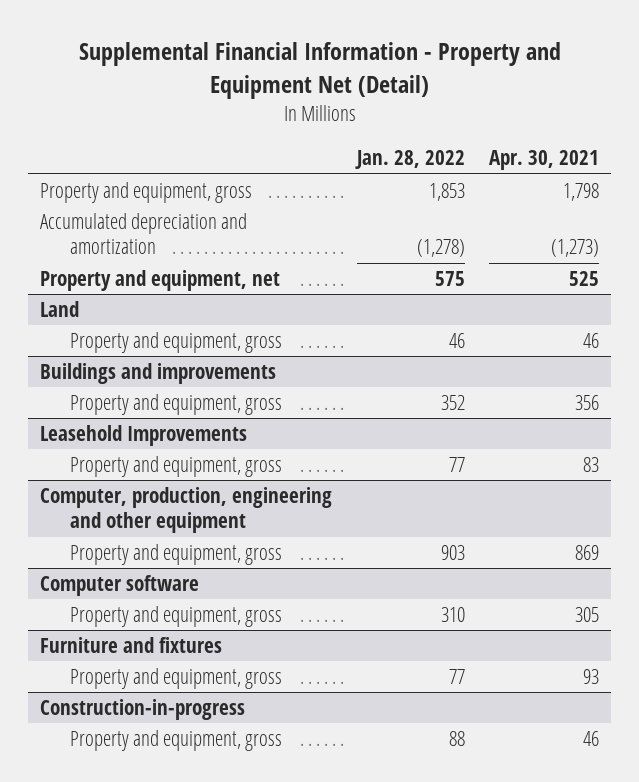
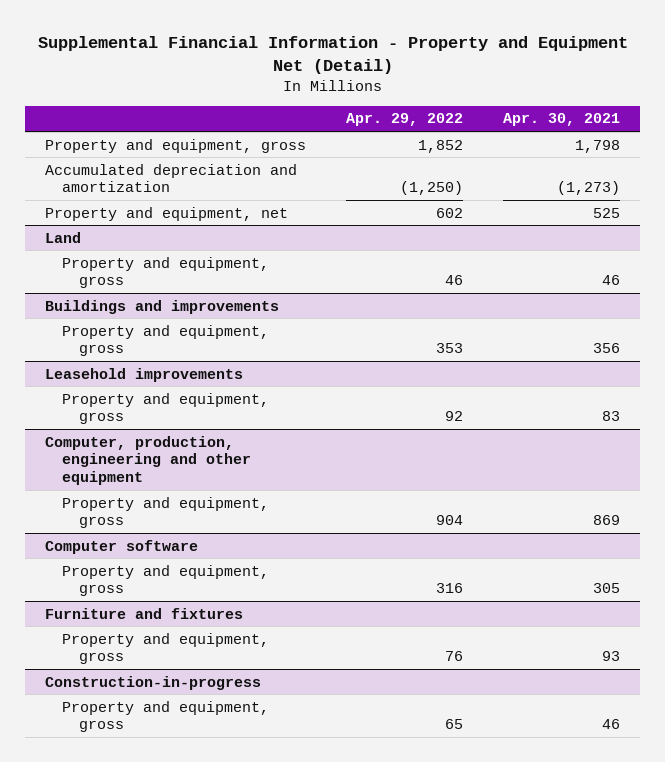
[354,150,465,170] Jan. 28, 2022 -> none
none -> [346,113,464,127] Apr. 29, 2022
[40,425,248,447] Leasehold Improvements -> [45,367,244,382] Leasehold improvements

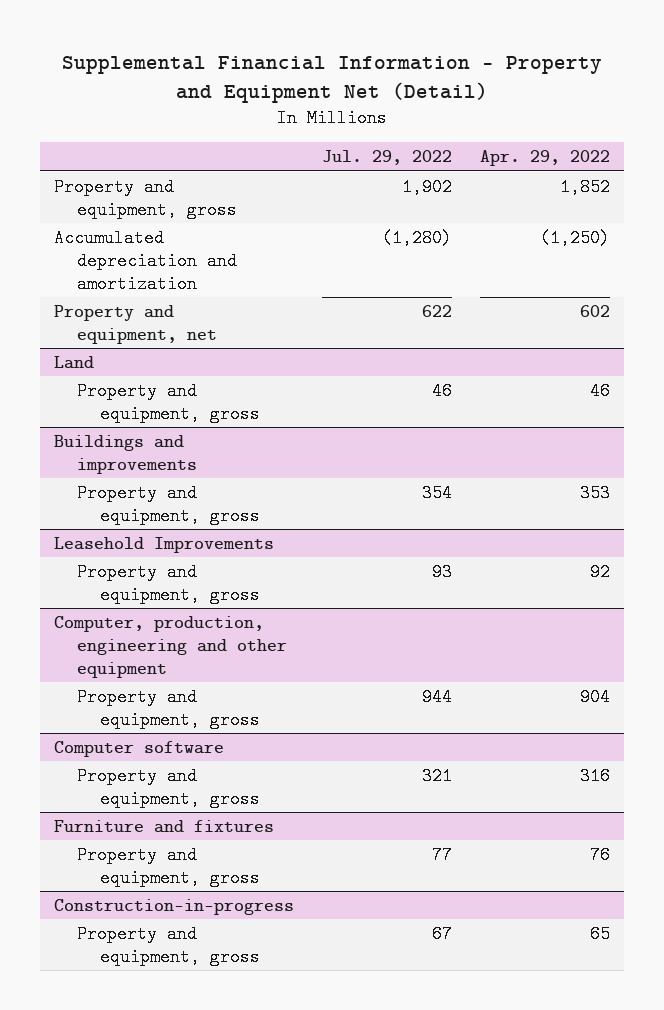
[503,113,621,127] Apr. 30, 2021 -> none
none -> [321,150,452,166] Jul. 29, 2022
[45,367,244,382] Leasehold improvements -> [53,536,274,553] Leasehold Improvements

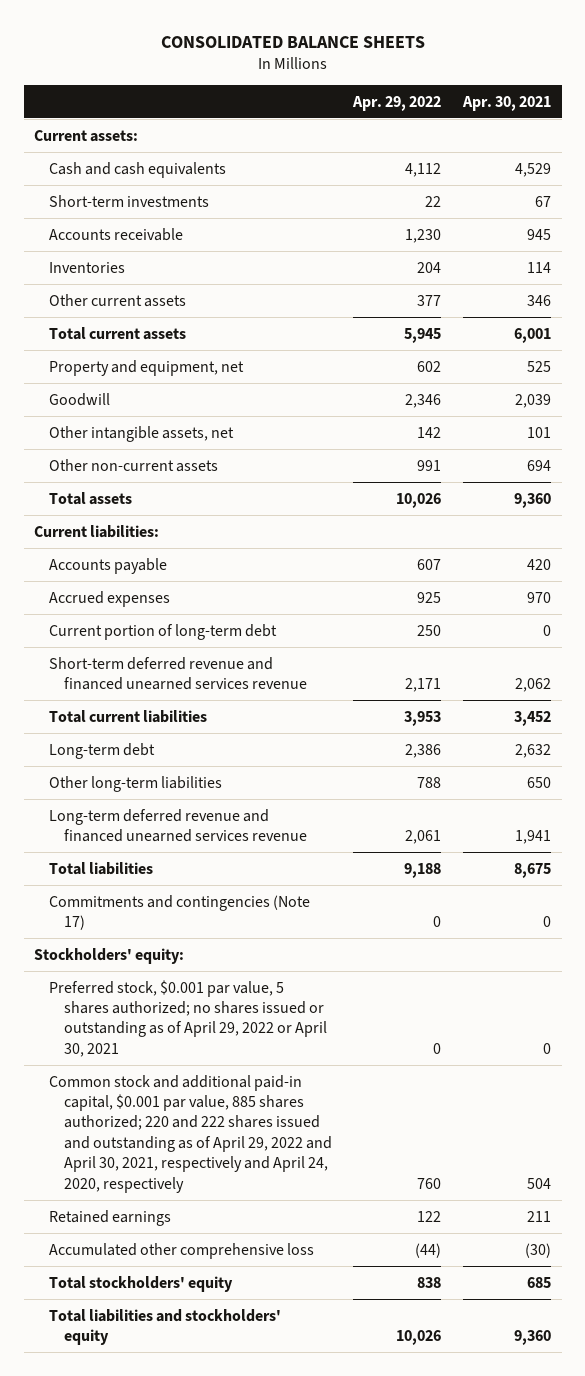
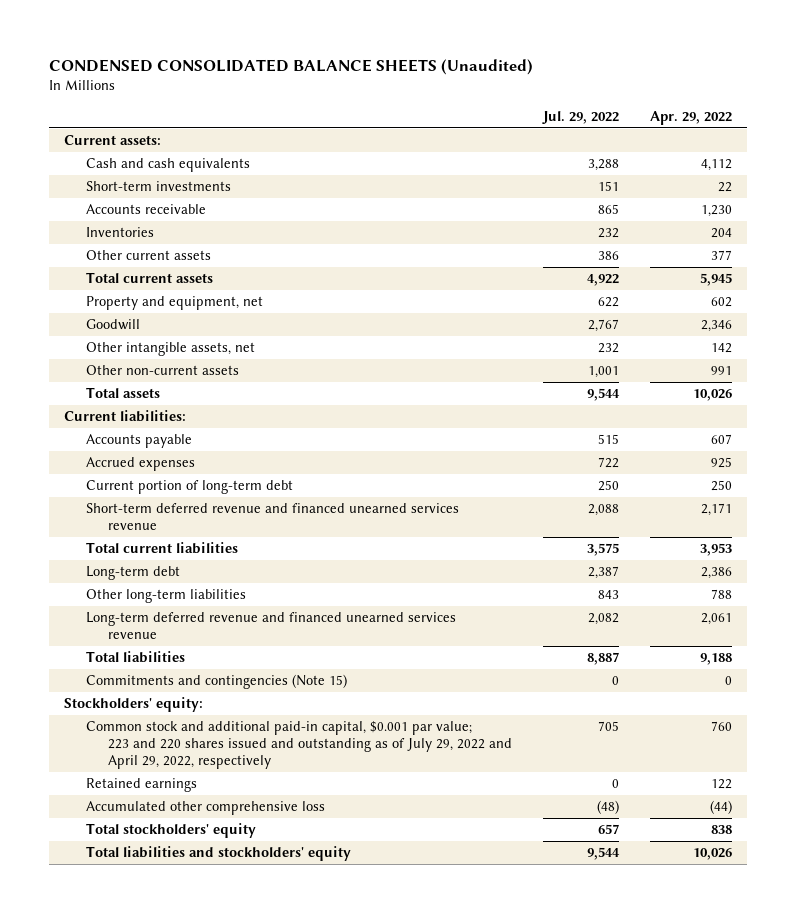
[160,36,425,49] CONSOLIDATED BALANCE SHEETS -> [48,58,533,75] CONDENSED CONSOLIDATED BALANCE SHEETS (Unaudited)
[461,95,551,111] Apr. 30, 2021 -> none
none -> [541,110,619,124] Jul. 29, 2022
[49,894,311,930] Commitments and contingencies (Note 17) -> [85,674,347,690] Commitments and contingencies (Note 15)
[49,979,327,1057] Preferred stock, $0.001 par value, 5 shares authorized; no shares issued or outstanding as of April 29, 2022 or April 30, 2021 -> none
[49,1074,332,1193] Common stock and additional paid-in capital, $0.001 par value, 885 shares authorized; 220 and 222 shares issued and outstanding as of April 29, 2022 and April 30, 2021, respectively and April 24, 2020, respectively -> [85,721,512,769] Common stock and additional paid-in capital, $0.001 par value; 223 and 220 shares issued and outstanding as of July 29, 2022 and April 29, 2022, respectively

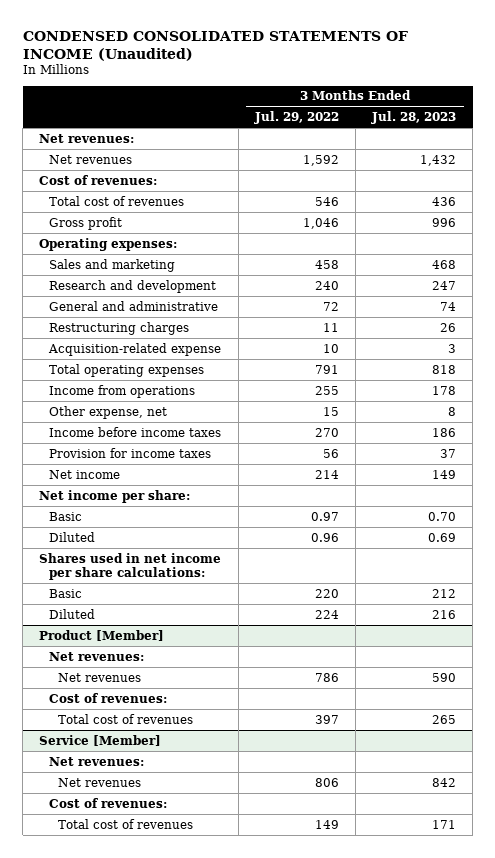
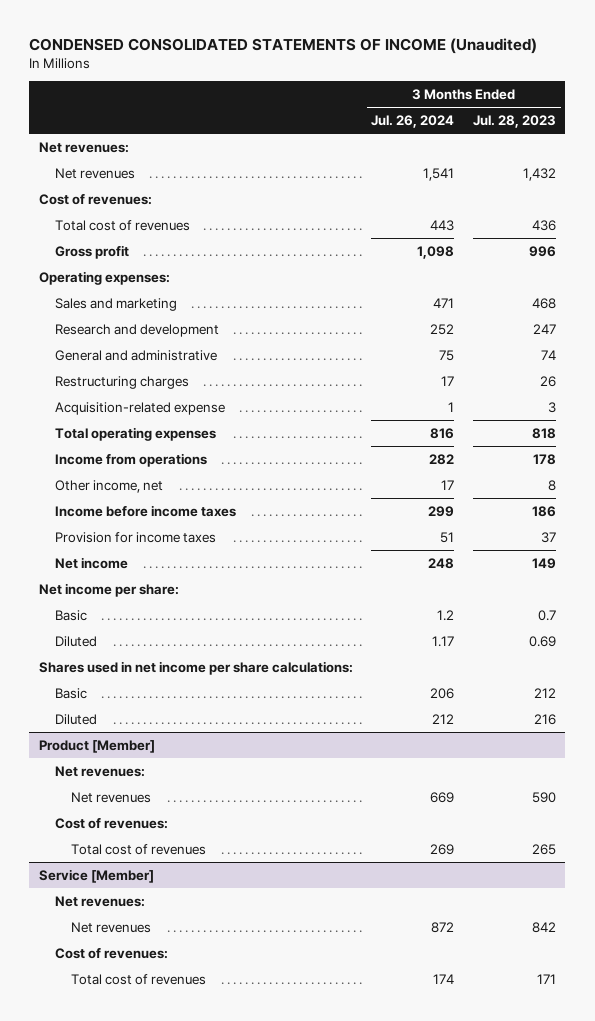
[253,111,339,125] Jul. 29, 2022 -> none
none -> [371,115,455,129] Jul. 26, 2024
[48,405,167,419] Other expense, net -> [54,479,163,493] Other income, net
[428,511,457,521] 0.70 -> [538,609,557,621] 0.7

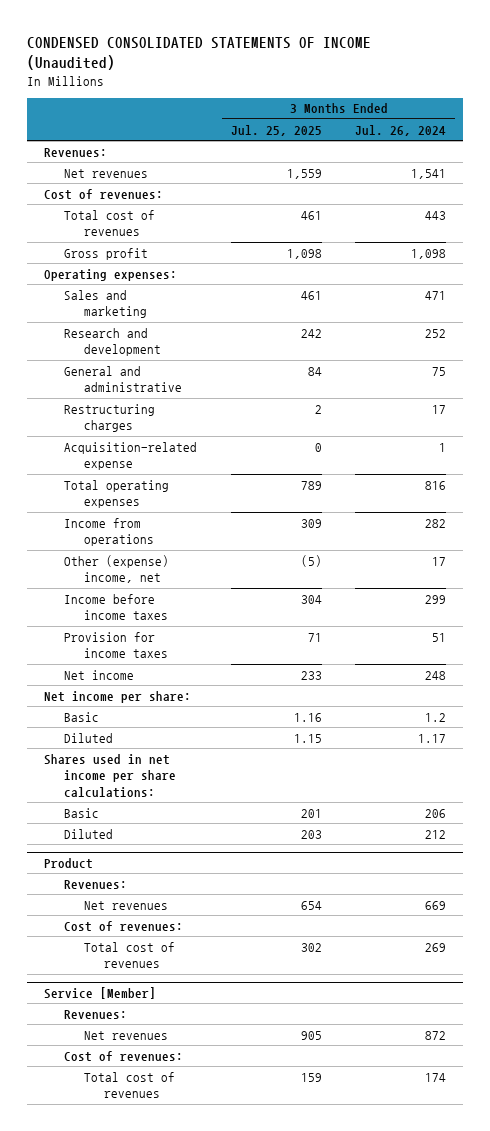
[473,115,557,129] Jul. 28, 2023 -> none
none -> [230,124,322,136] Jul. 25, 2025
[38,141,129,153] Net revenues: -> [43,147,107,157] Revenues:
[54,479,163,493] Other income, net -> [64,554,170,584] Other (expense) income, net
[38,739,155,753] Product [Member] -> [43,858,93,870] Product
[54,765,145,777] Net revenues: -> [64,879,128,889] Revenues:
[54,895,145,907] Net revenues: -> [64,1009,128,1019] Revenues:

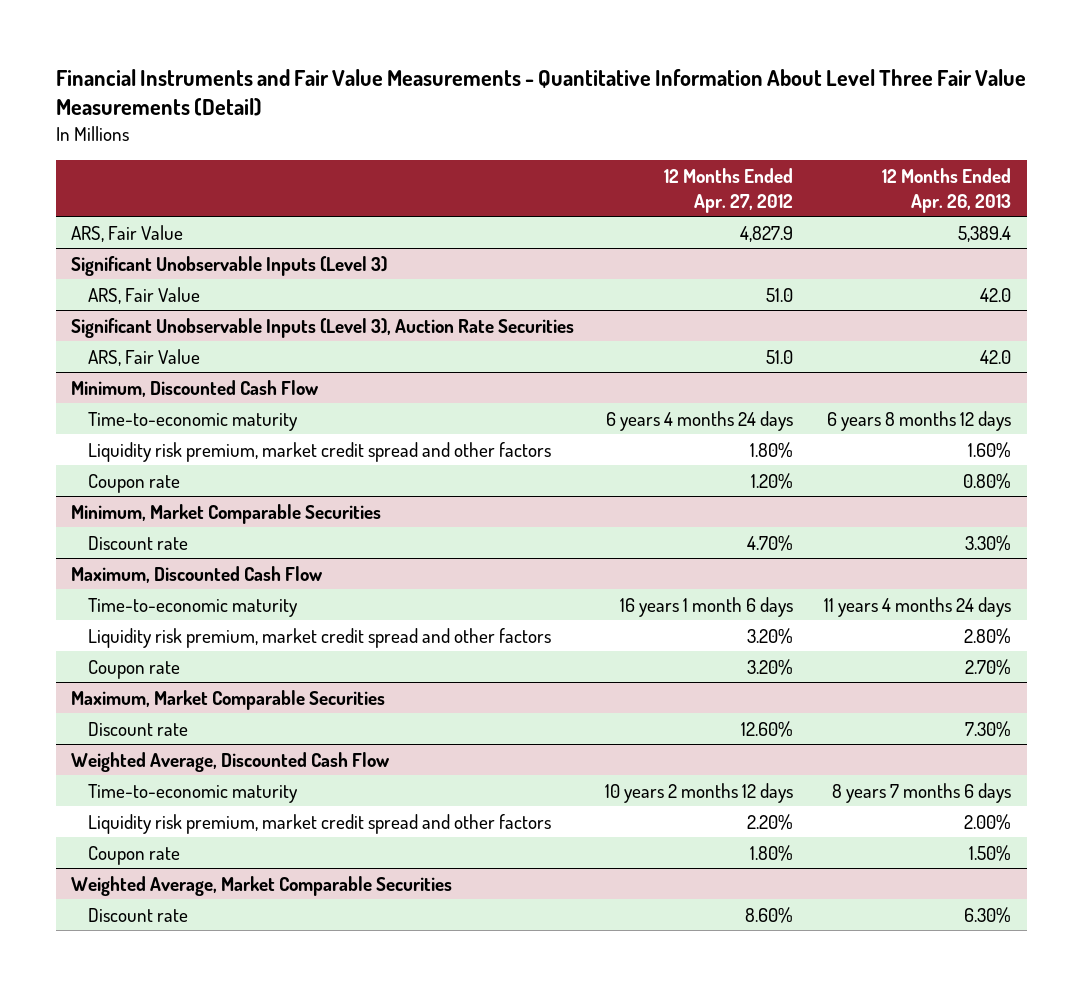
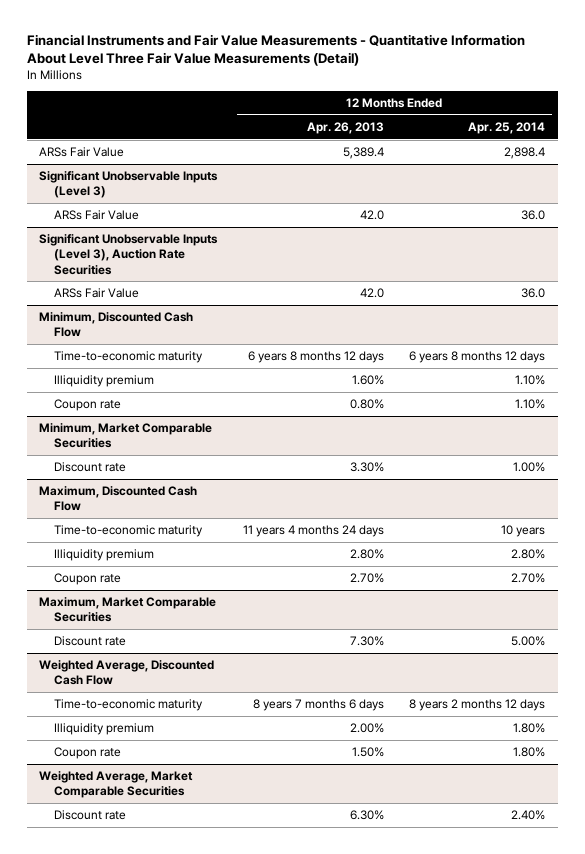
[664,167,794,213] 12 Months Ended Apr. 27, 2012 -> none
none -> [468,121,546,134] Apr. 25, 2014
[71,224,184,242] ARS, Fair Value -> [39,147,125,158] ARSs Fair Value
[87,286,200,304] ARS, Fair Value -> [53,210,139,221] ARSs Fair Value
[87,348,200,366] ARS, Fair Value -> [53,288,139,299] ARSs Fair Value
[87,441,551,462] Liquidity risk premium, market credit spread and other factors -> none
none -> [53,375,154,388] Illiquidity premium
[87,627,551,648] Liquidity risk premium, market credit spread and other factors -> none
none -> [53,549,154,562] Illiquidity premium
[87,813,551,834] Liquidity risk premium, market credit spread and other factors -> none
none -> [53,723,154,736] Illiquidity premium

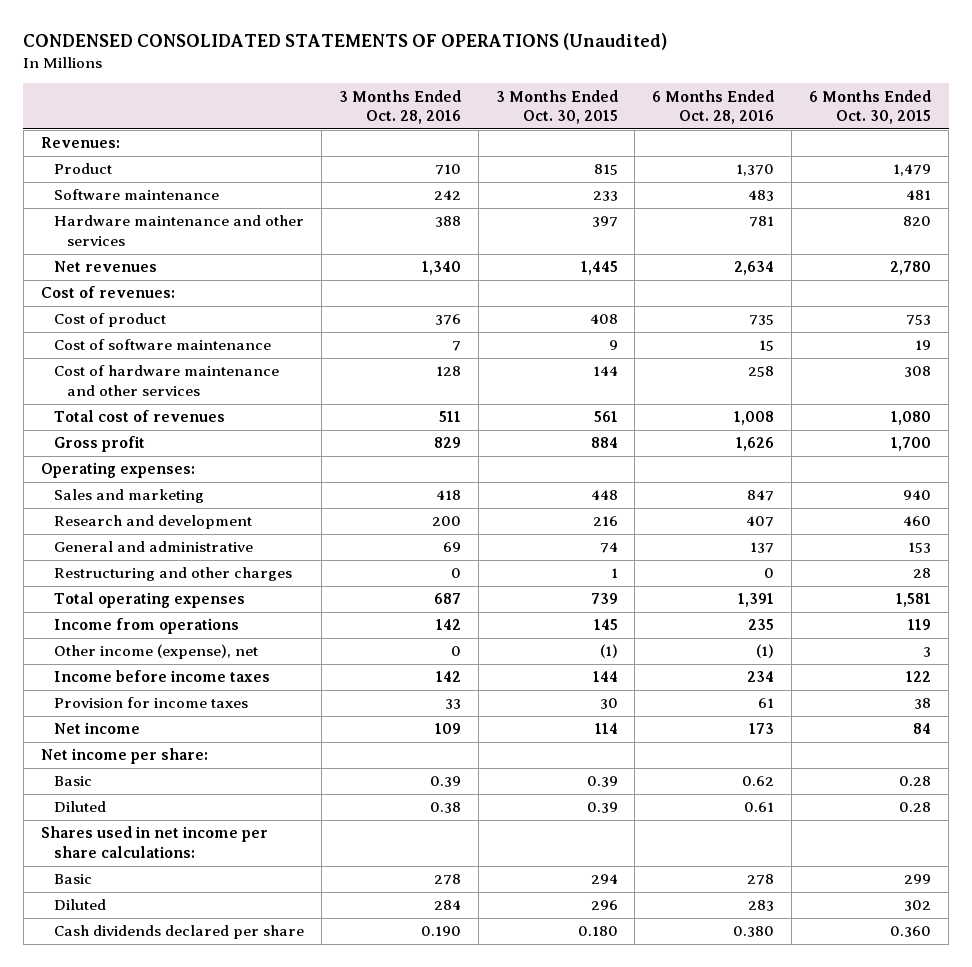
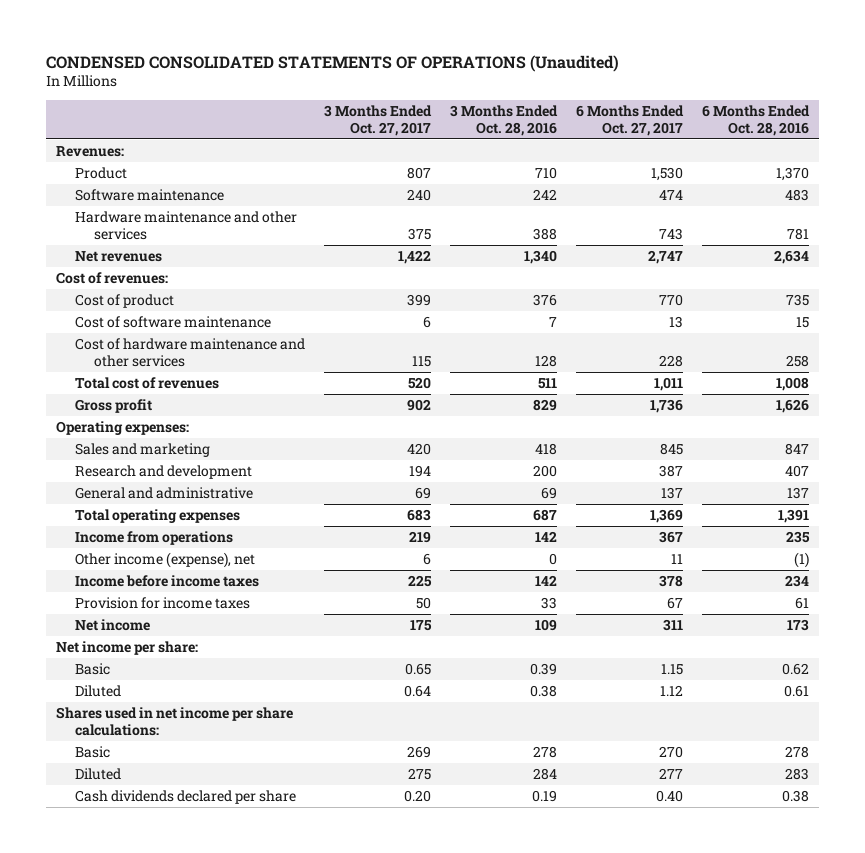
[495,89,618,125] 3 Months Ended Oct. 30, 2015 -> none
[809,89,932,125] 6 Months Ended Oct. 30, 2015 -> none
none -> [323,104,432,136] 3 Months Ended Oct. 27, 2017
none -> [576,104,685,136] 6 Months Ended Oct. 27, 2017
[53,567,292,582] Restructuring and other charges -> none
[420,926,461,937] 0.190 -> [532,789,558,802] 0.19
[733,926,775,938] 0.380 -> [782,789,810,802] 0.38

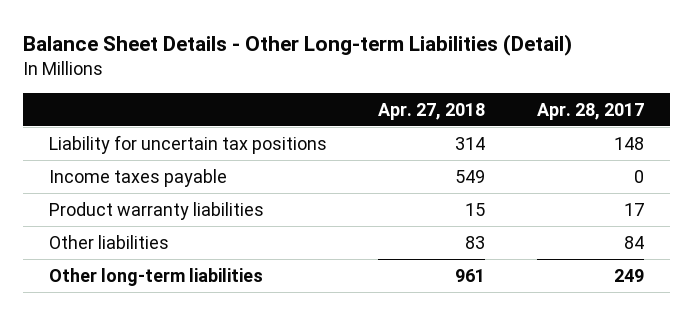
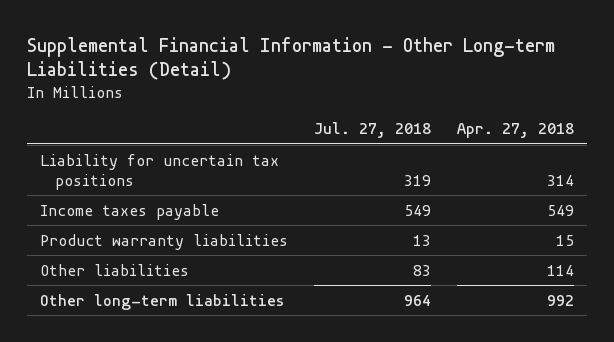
[22,33,572,56] Balance Sheet Details - Other Long-term Liabilities (Detail) -> [27,36,556,81] Supplemental Financial Information - Other Long-term Liabilities (Detail)
[537,102,645,120] Apr. 28, 2017 -> none
none -> [313,122,431,139] Jul. 27, 2018
[465,235,486,249] 83 -> [546,264,574,276] 114
[455,268,486,282] 961 -> [546,294,574,306] 992

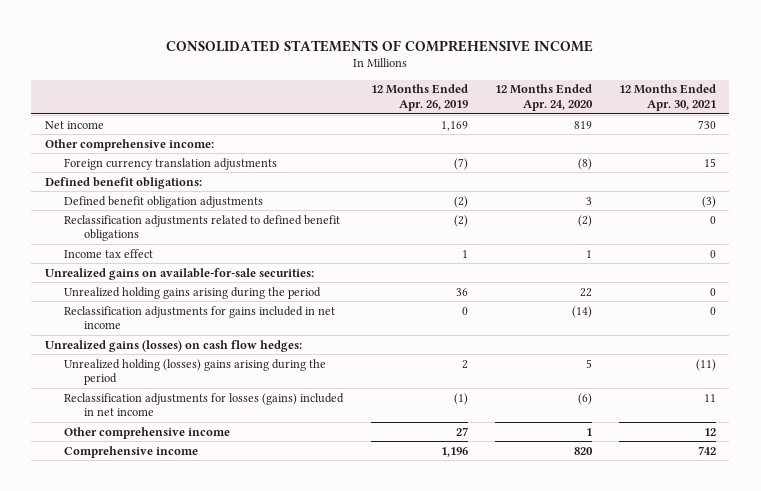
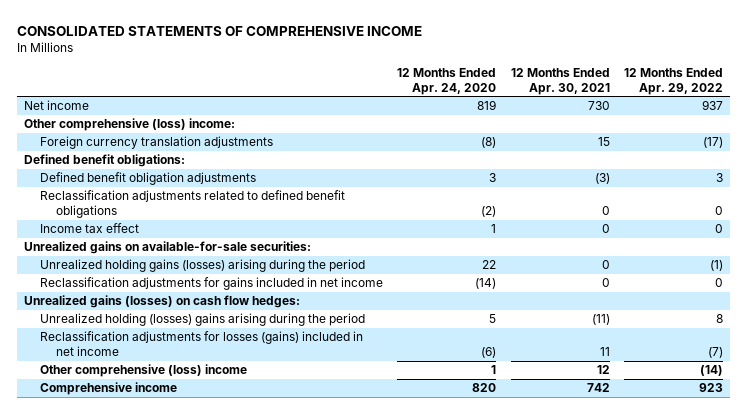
[370,84,468,112] 12 Months Ended Apr. 26, 2019 -> none
none -> [623,67,723,95] 12 Months Ended Apr. 29, 2022
[44,138,214,151] Other comprehensive income: -> [24,118,236,132] Other comprehensive (loss) income:
[64,286,322,299] Unrealized holding gains arising during the period -> [40,259,366,273] Unrealized holding gains (losses) arising during the period
[64,426,231,439] Other comprehensive income -> [40,364,248,378] Other comprehensive (loss) income

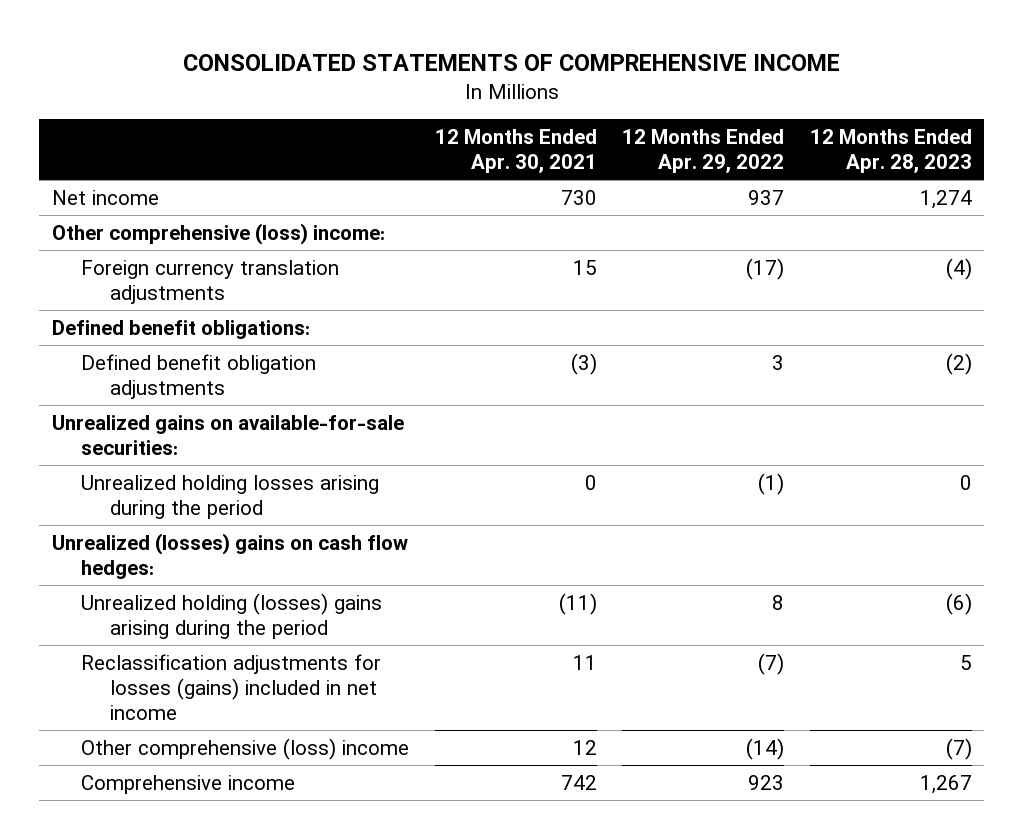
[397,67,497,95] 12 Months Ended Apr. 24, 2020 -> none
none -> [809,129,972,174] 12 Months Ended Apr. 28, 2023
[40,190,346,219] Reclassification adjustments related to defined benefit obligations -> none
[40,223,140,234] Income tax effect -> none
[40,277,384,291] Reclassification adjustments for gains included in net income -> none
[40,259,366,273] Unrealized holding gains (losses) arising during the period -> [81,474,380,519] Unrealized holding losses arising during the period
[24,295,301,309] Unrealized gains (losses) on cash flow hedges: -> [52,532,409,579] Unrealized (losses) gains on cash flow hedges:

